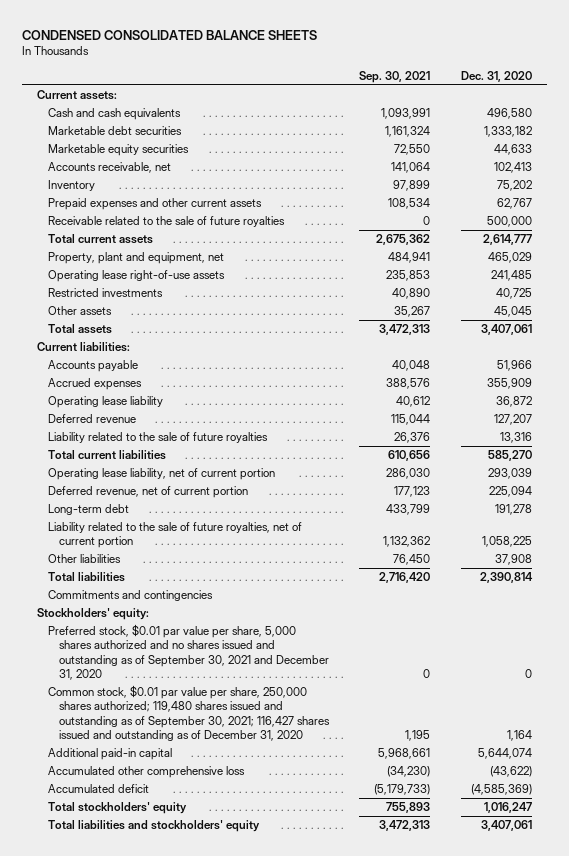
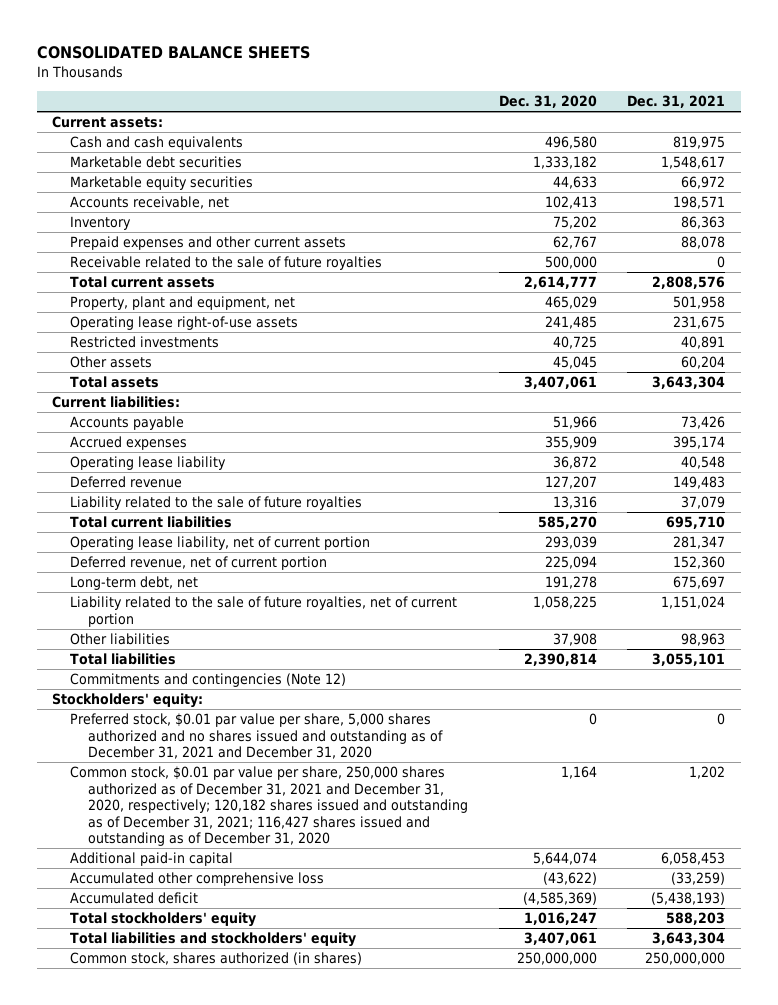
[21,29,317,40] CONDENSED CONSOLIDATED BALANCE SHEETS -> [36,46,310,60] CONSOLIDATED BALANCE SHEETS
[359,70,431,83] Sep. 30, 2021 -> none
none -> [627,95,726,109] Dec. 31, 2021
[47,504,129,516] Long-term debt -> [70,576,199,591] Long-term debt, net
[47,590,213,602] Commitments and contingencies -> [70,673,347,688] Commitments and contingencies (Note 12)
[47,624,329,680] Preferred stock, $0.01 par value per share, 5,000 shares authorized and no shares issued and outstanding as of September 30, 2021 and December 31, 2020 -> [70,713,444,760] Preferred stock, $0.01 par value per share, 5,000 shares authorized and no shares issued and outstanding as of December 31, 2021 and December 31, 2020
[47,685,330,741] Common stock, $0.01 par value per share, 250,000 shares authorized; 119,480 shares issued and outstanding as of September 30, 2021; 116,427 shares issued and outstanding as of December 31, 2020 -> [70,766,469,847] Common stock, $0.01 par value per share, 250,000 shares authorized as of December 31, 2021 and December 31, 2020, respectively; 120,182 shares issued and outstanding as of December 31, 2021; 116,427 shares issued and outstanding as of December 31, 2020
none -> [70,952,363,966] Common stock, shares authorized (in shares)

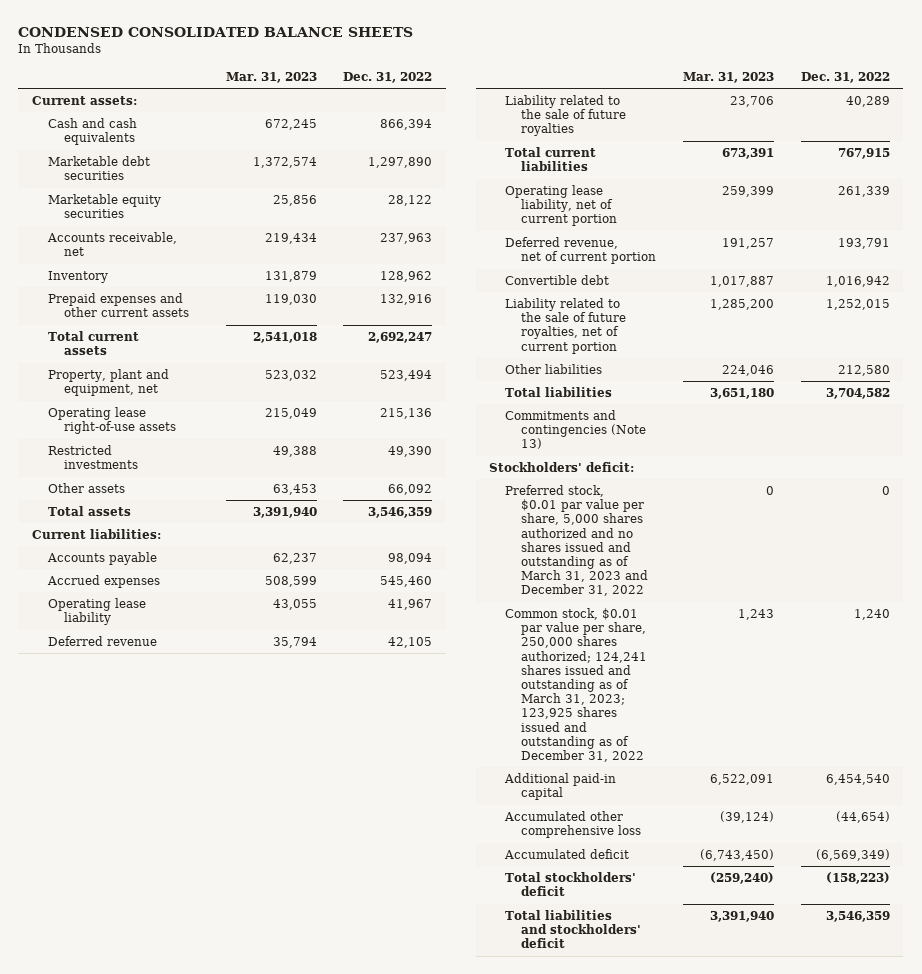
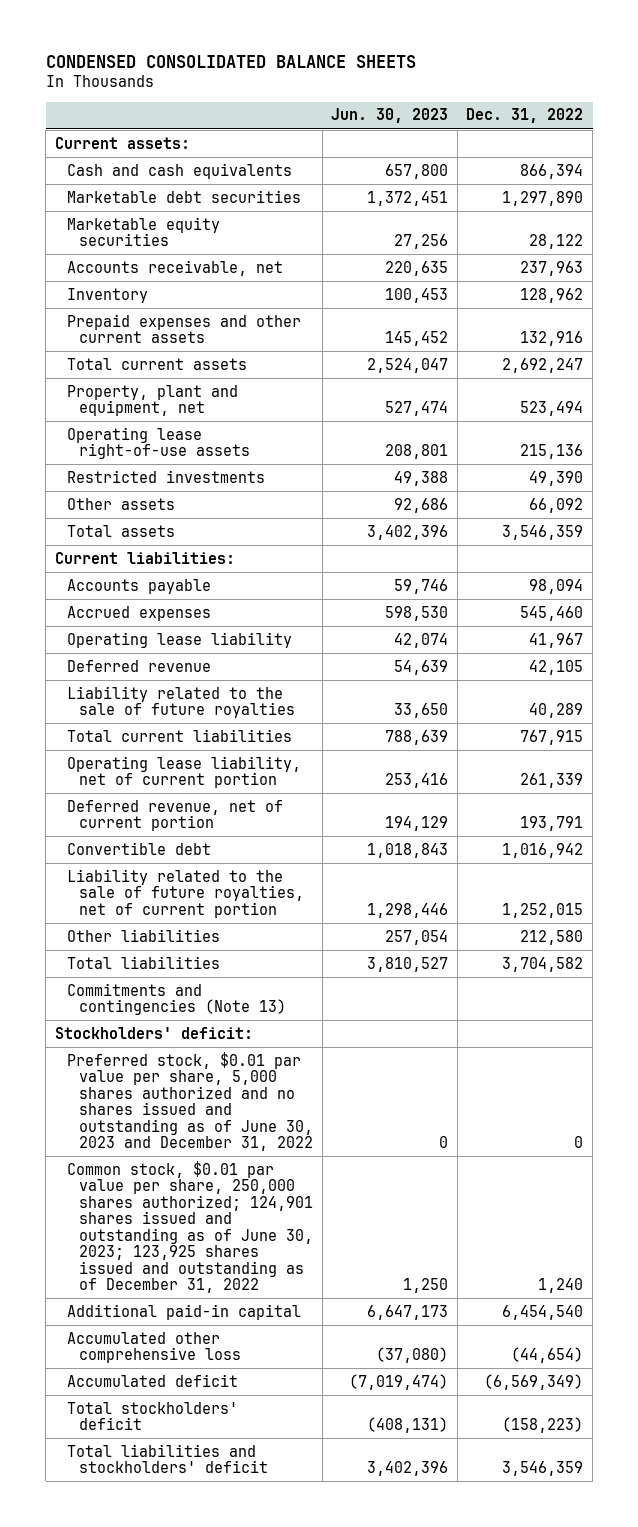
[225,72,317,84] Mar. 31, 2023 -> none
none -> [331,108,449,124] Jun. 30, 2023
[505,485,649,597] Preferred stock, $0.01 par value per share, 5,000 shares authorized and no shares issued and outstanding as of March 31, 2023 and December 31, 2022 -> [66,1051,313,1152] Preferred stock, $0.01 par value per share, 5,000 shares authorized and no shares issued and outstanding as of June 30, 2023 and December 31, 2022
[505,608,648,763] Common stock, $0.01 par value per share, 250,000 shares authorized; 124,241 shares issued and outstanding as of March 31, 2023; 123,925 shares issued and outstanding as of December 31, 2022 -> [66,1160,313,1294] Common stock, $0.01 par value per share, 250,000 shares authorized; 124,901 shares issued and outstanding as of June 30, 2023; 123,925 shares issued and outstanding as of December 31, 2022

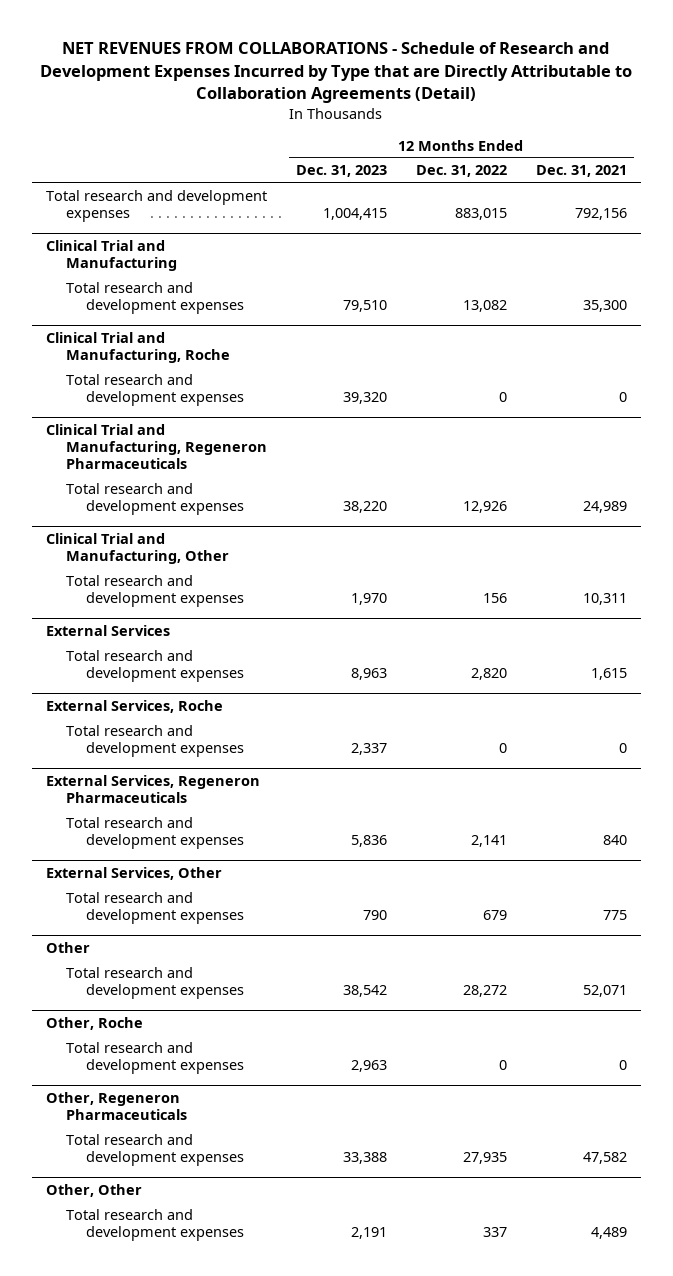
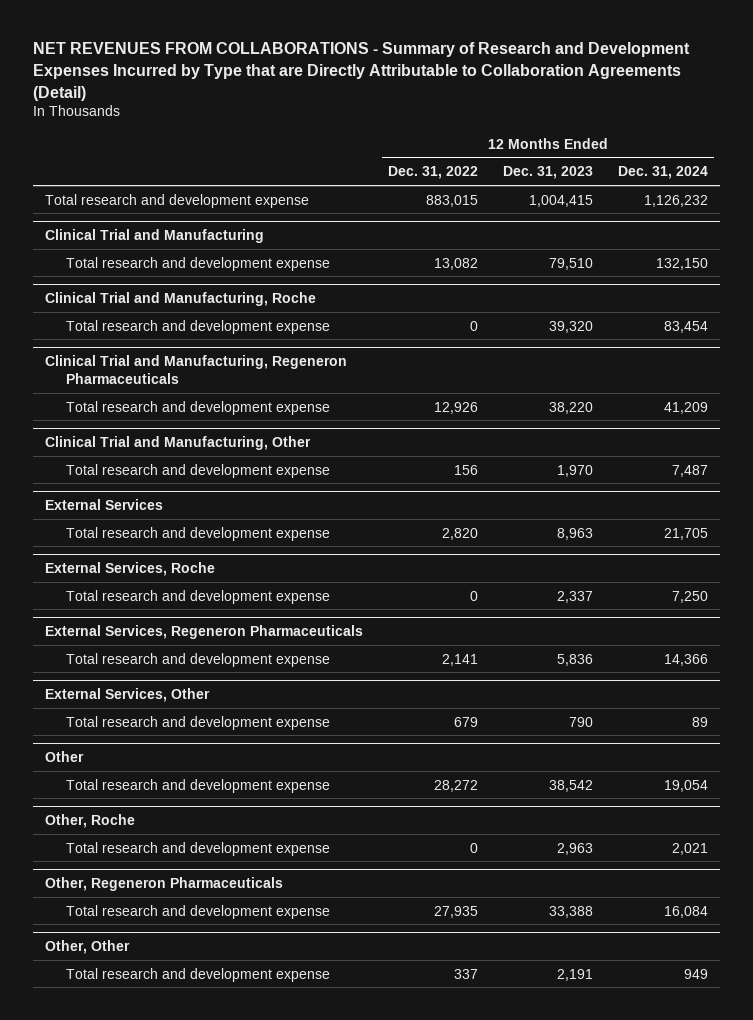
[40,42,633,104] NET REVENUES FROM COLLABORATIONS - Schedule of Research and Development Expenses Incurred by Type that are Directly Attributable to Collaboration Agreements (Detail) -> [32,42,690,101] NET REVENUES FROM COLLABORATIONS - Summary of Research and Development Expenses Incurred by Type that are Directly Attributable to Collaboration Agreements (Detail)
[535,165,627,178] Dec. 31, 2021 -> none
none -> [617,166,708,180] Dec. 31, 2024
[46,189,268,222] Total research and development expenses -> [45,193,310,208] Total research and development expense
[65,281,244,314] Total research and development expenses -> [66,256,331,271] Total research and development expense
[65,373,244,406] Total research and development expenses -> [66,319,331,334] Total research and development expense
[65,482,244,515] Total research and development expenses -> [66,400,331,415] Total research and development expense
[65,574,244,607] Total research and development expenses -> [66,463,331,478] Total research and development expense
[65,649,244,682] Total research and development expenses -> [66,526,331,541] Total research and development expense
[65,724,244,757] Total research and development expenses -> [66,589,331,604] Total research and development expense
[65,816,244,849] Total research and development expenses -> [66,652,331,667] Total research and development expense
[65,891,244,924] Total research and development expenses -> [66,715,331,730] Total research and development expense
[65,966,244,999] Total research and development expenses -> [66,778,331,793] Total research and development expense
[65,1041,244,1074] Total research and development expenses -> [66,841,331,856] Total research and development expense
[65,1133,244,1166] Total research and development expenses -> [66,904,331,919] Total research and development expense
[65,1208,244,1241] Total research and development expenses -> [66,967,331,982] Total research and development expense

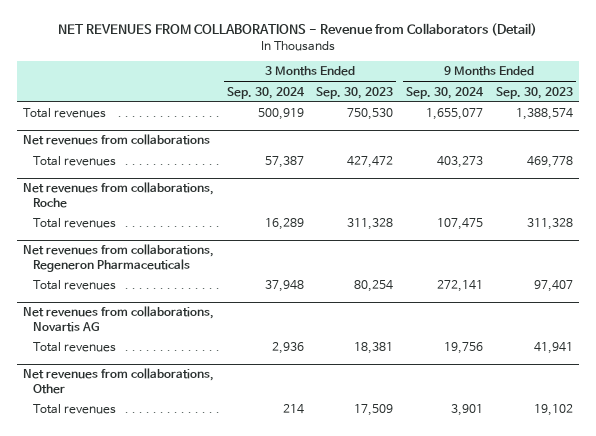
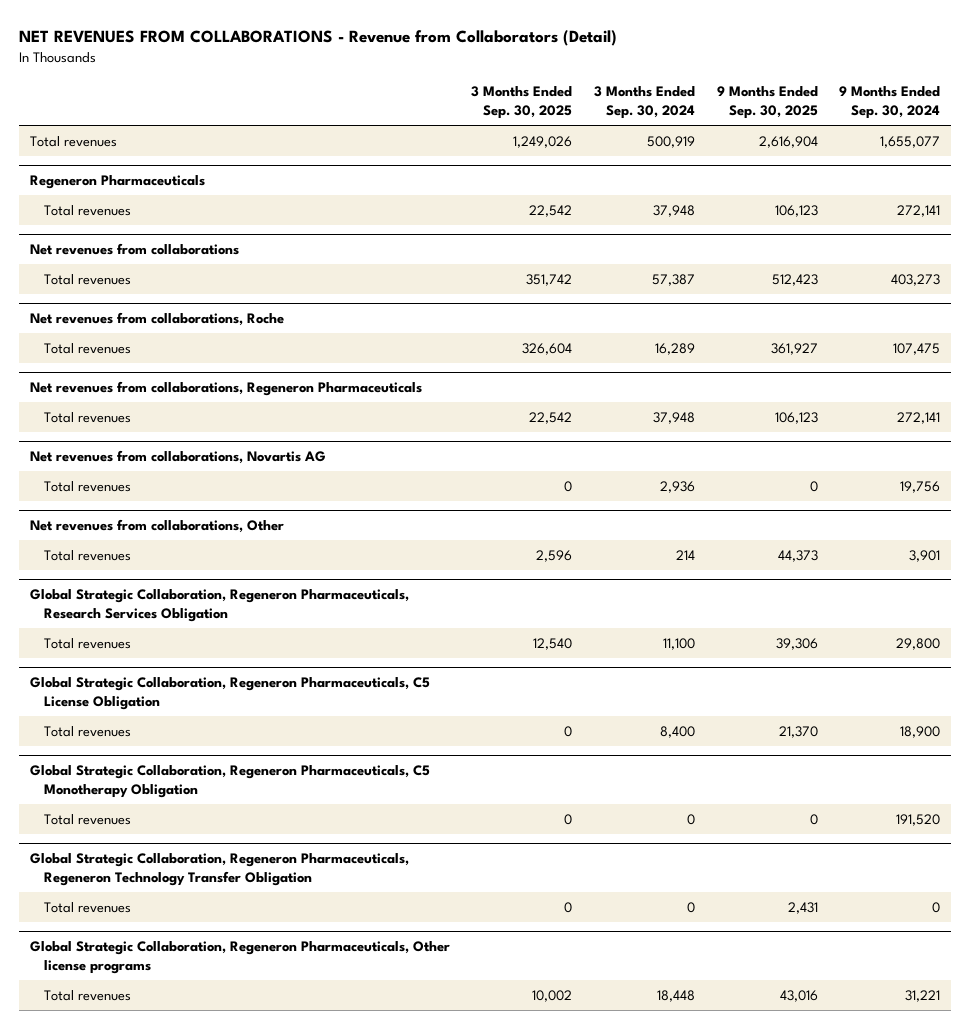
[316,86,394,99] Sep. 30, 2023 -> none
[495,86,573,99] Sep. 30, 2023 -> none
none -> [471,86,573,120] 3 Months Ended Sep. 30, 2025
none -> [716,86,818,120] 9 Months Ended Sep. 30, 2025
none -> [29,175,205,190] Regeneron Pharmaceuticals
none -> [43,204,131,216] Total revenues
none -> [29,589,409,623] Global Strategic Collaboration, Regeneron Pharmaceuticals, Research Services Obligation
none -> [43,637,131,649] Total revenues
none -> [29,677,430,711] Global Strategic Collaboration, Regeneron Pharmaceuticals, C5 License Obligation
none -> [43,725,131,737] Total revenues
none -> [29,765,430,799] Global Strategic Collaboration, Regeneron Pharmaceuticals, C5 Monotherapy Obligation
none -> [43,813,131,825] Total revenues
none -> [29,853,409,887] Global Strategic Collaboration, Regeneron Pharmaceuticals, Regeneron Technology Transfer Obligation
none -> [43,901,131,913] Total revenues
none -> [29,941,450,975] Global Strategic Collaboration, Regeneron Pharmaceuticals, Other license programs
none -> [43,989,131,1001] Total revenues

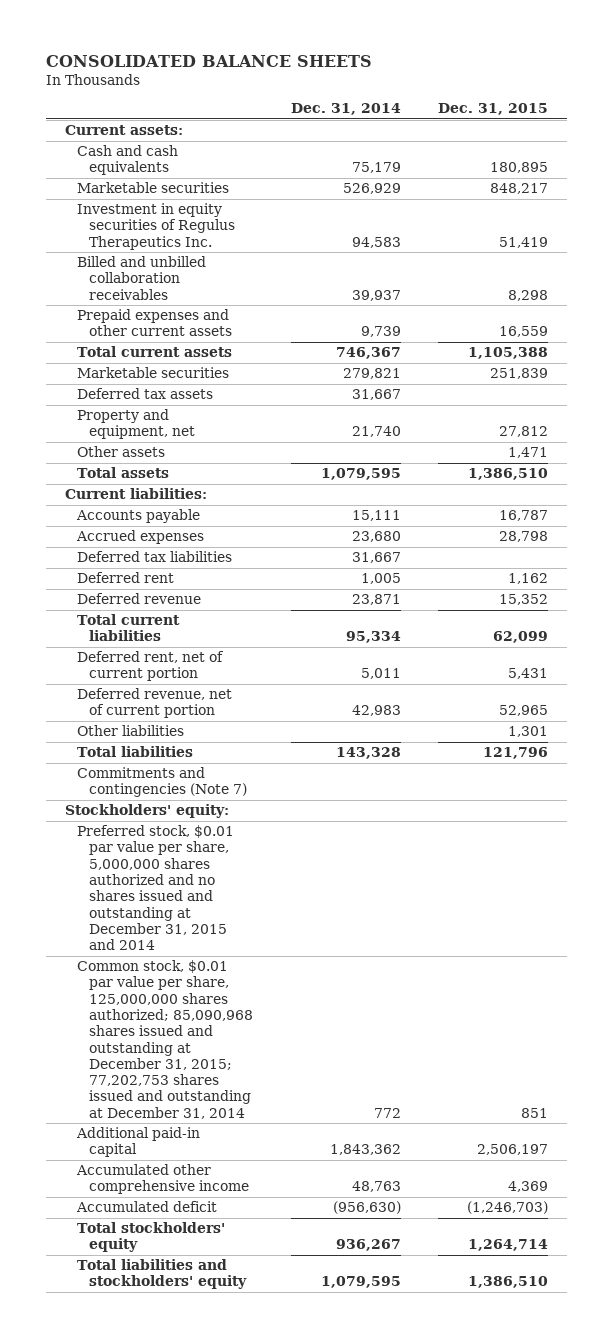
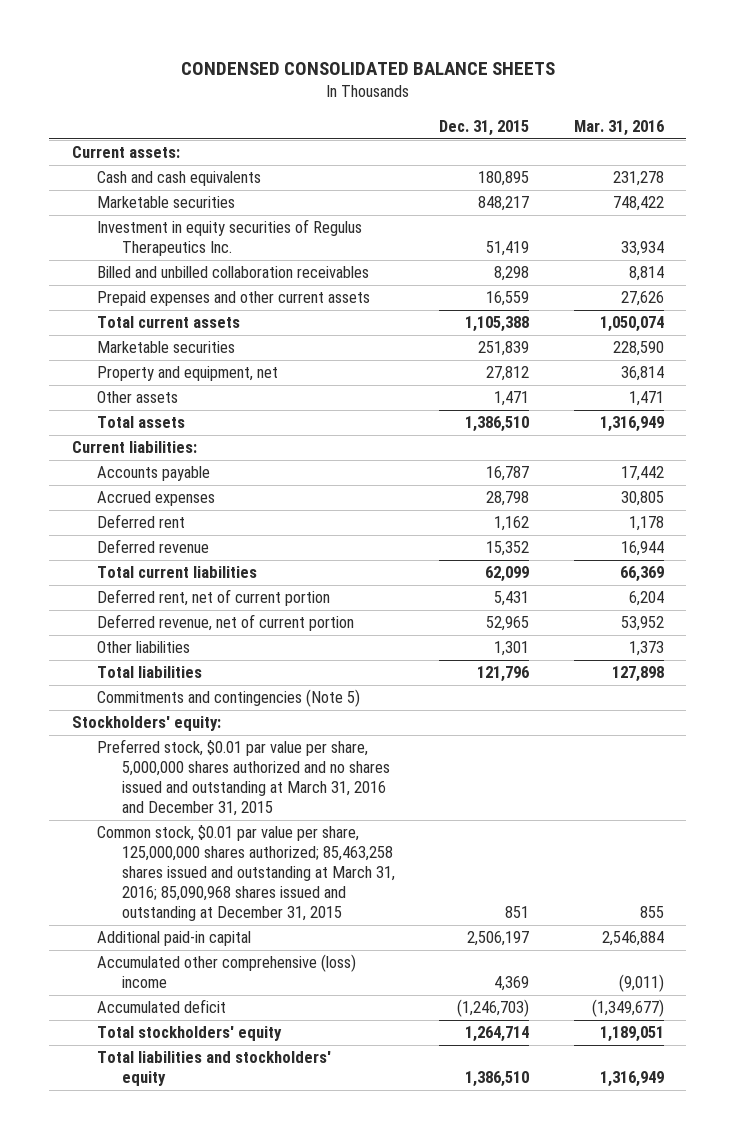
[46,54,373,67] CONSOLIDATED BALANCE SHEETS -> [180,61,555,75] CONDENSED CONSOLIDATED BALANCE SHEETS
[290,103,401,116] Dec. 31, 2014 -> none
none -> [573,119,664,136] Mar. 31, 2016
[76,388,213,400] Deferred tax assets -> none
[76,551,232,563] Deferred tax liabilities -> none
[76,767,247,798] Commitments and contingencies (Note 7) -> [96,689,360,708] Commitments and contingencies (Note 5)
[76,825,234,951] Preferred stock, $0.01 par value per share, 5,000,000 shares authorized and no shares issued and outstanding at December 31, 2015 and 2014 -> [96,739,390,817] Preferred stock, $0.01 par value per share, 5,000,000 shares authorized and no shares issued and outstanding at March 31, 2016 and December 31, 2015
[76,960,253,1119] Common stock, $0.01 par value per share, 125,000,000 shares authorized; 85,090,968 shares issued and outstanding at December 31, 2015; 77,202,753 shares issued and outstanding at December 31, 2014 -> [96,825,395,922] Common stock, $0.01 par value per share, 125,000,000 shares authorized; 85,463,258 shares issued and outstanding at March 31, 2016; 85,090,968 shares issued and outstanding at December 31, 2015
[75,1164,249,1195] Accumulated other comprehensive income -> [96,954,356,989] Accumulated other comprehensive (loss) income

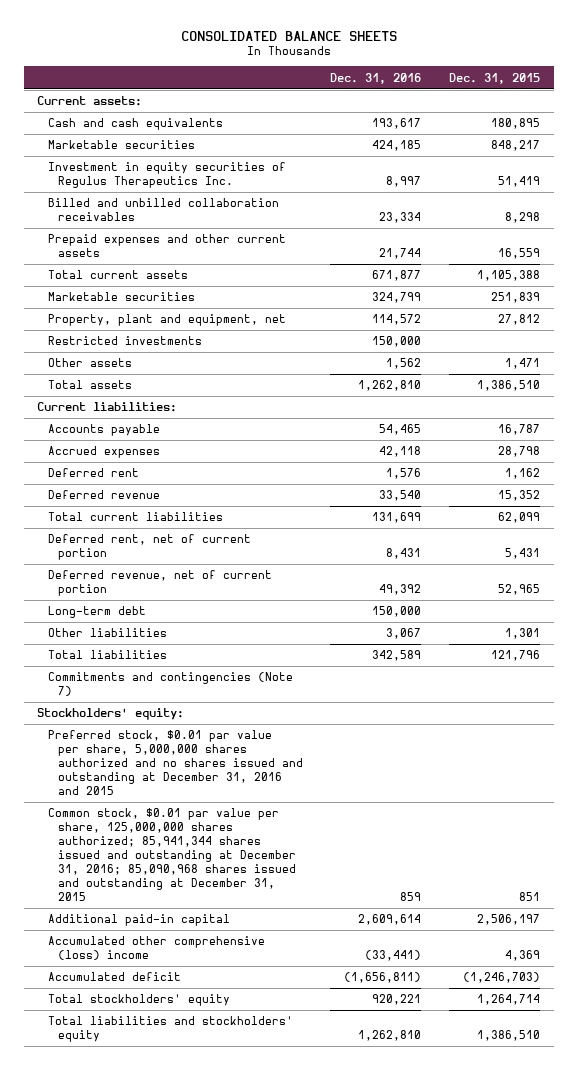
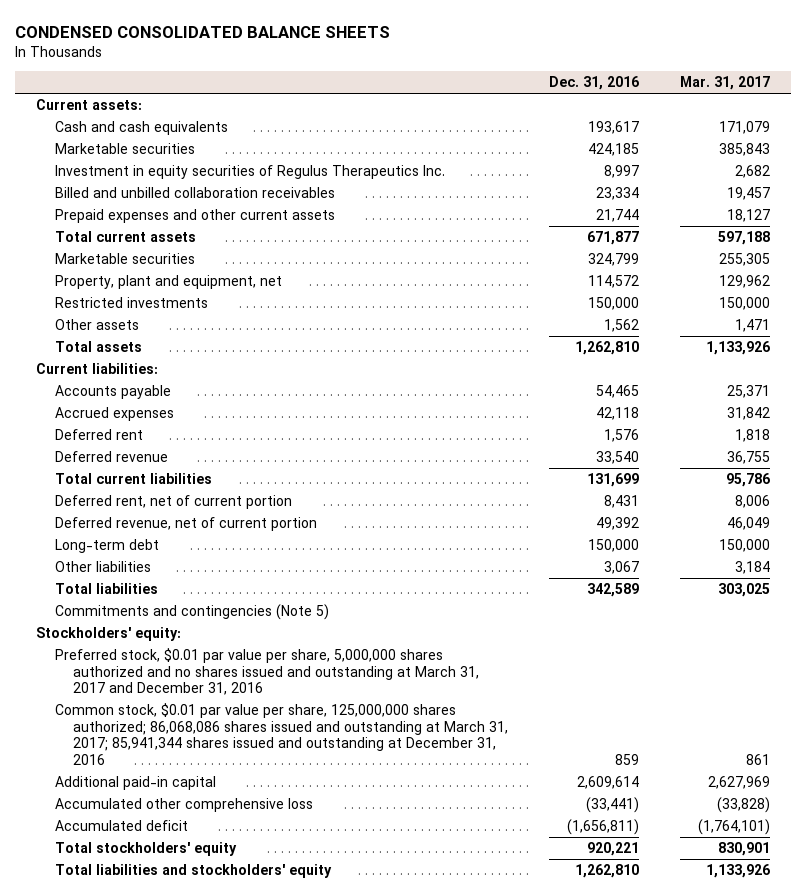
[180,30,397,41] CONSOLIDATED BALANCE SHEETS -> [15,25,391,38] CONDENSED CONSOLIDATED BALANCE SHEETS
[448,72,540,84] Dec. 31, 2015 -> none
none -> [680,76,771,91] Mar. 31, 2017
[47,672,293,697] Commitments and contingencies (Note 7) -> [54,604,329,621] Commitments and contingencies (Note 5)
[47,730,303,796] Preferred stock, $0.01 par value per share, 5,000,000 shares authorized and no shares issued and outstanding at December 31, 2016 and 2015 -> [54,648,480,696] Preferred stock, $0.01 par value per share, 5,000,000 shares authorized and no shares issued and outstanding at March 31, 2017 and December 31, 2016
[47,808,296,902] Common stock, $0.01 par value per share, 125,000,000 shares authorized; 85,941,344 shares issued and outstanding at December 31, 2016; 85,090,968 shares issued and outstanding at December 31, 2015 -> [54,703,509,765] Common stock, $0.01 par value per share, 125,000,000 shares authorized; 86,068,086 shares issued and outstanding at March 31, 2017; 85,941,344 shares issued and outstanding at December 31, 2016
[47,936,265,961] Accumulated other comprehensive (loss) income -> [54,798,313,813] Accumulated other comprehensive loss

